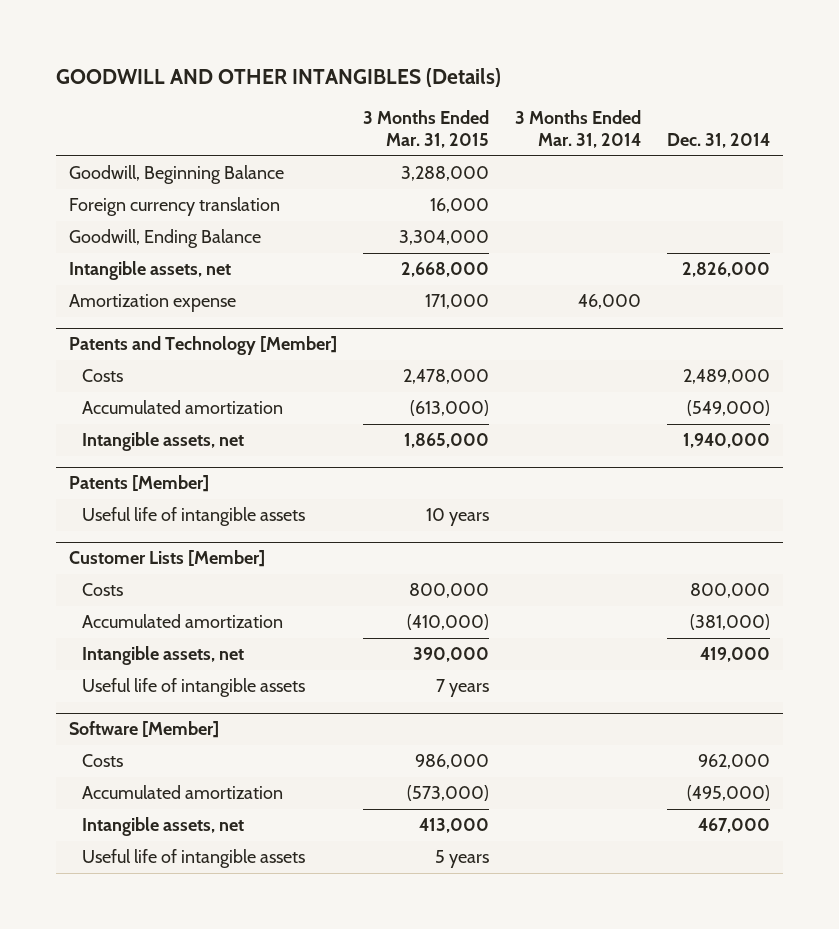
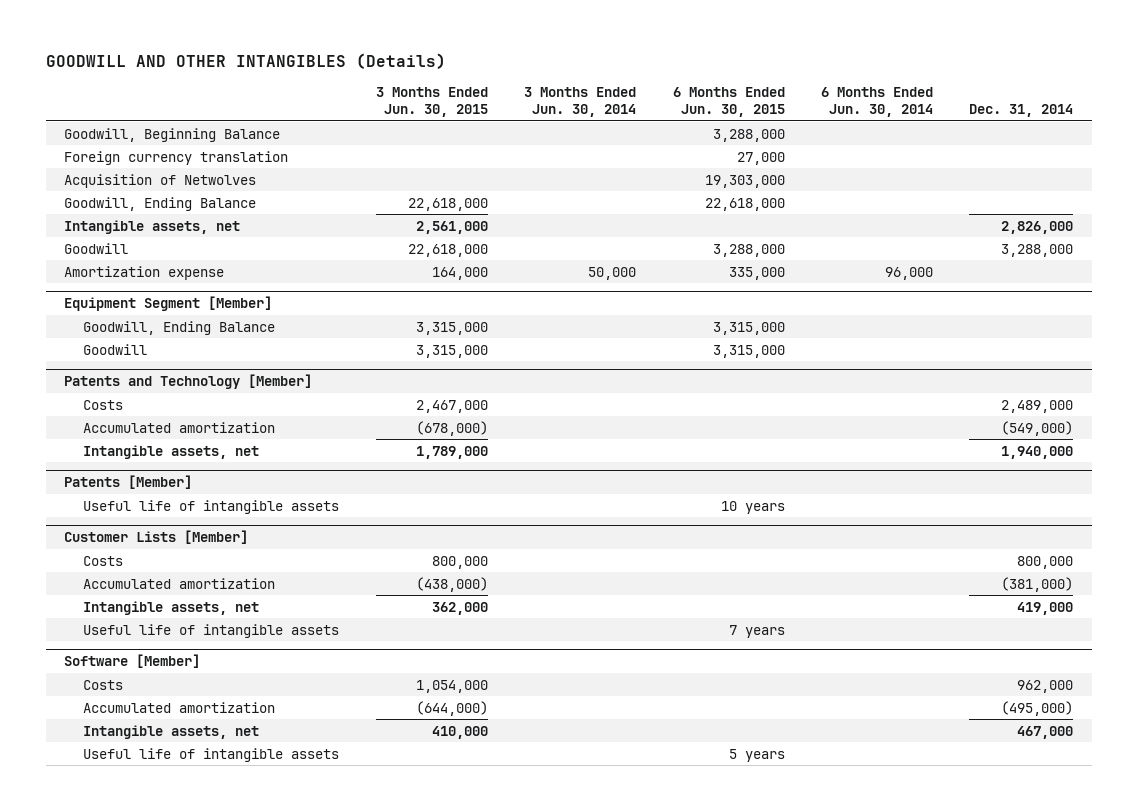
[362,110,489,149] 3 Months Ended Mar. 31, 2015 -> none
[514,110,641,149] 3 Months Ended Mar. 31, 2014 -> none
none -> [375,87,488,118] 3 Months Ended Jun. 30, 2015
none -> [524,87,637,118] 3 Months Ended Jun. 30, 2014
none -> [672,87,785,118] 6 Months Ended Jun. 30, 2015
none -> [820,87,933,118] 6 Months Ended Jun. 30, 2014
none -> [63,173,256,188] Acquisition of Netwolves
none -> [63,242,128,254] Goodwill
none -> [63,296,272,312] Equipment Segment [Member]
none -> [83,320,276,335] Goodwill, Ending Balance
none -> [83,343,148,355] Goodwill

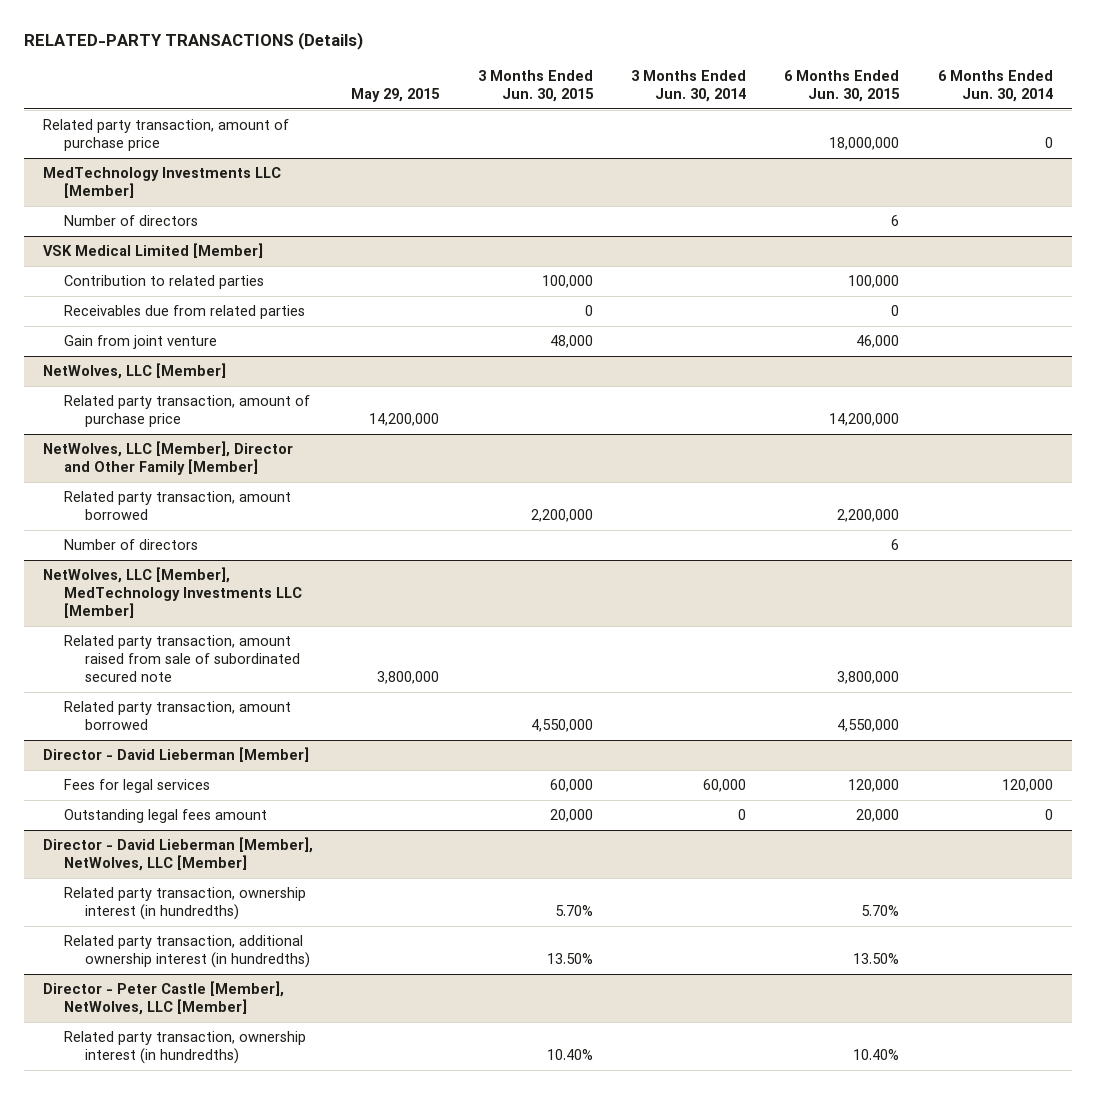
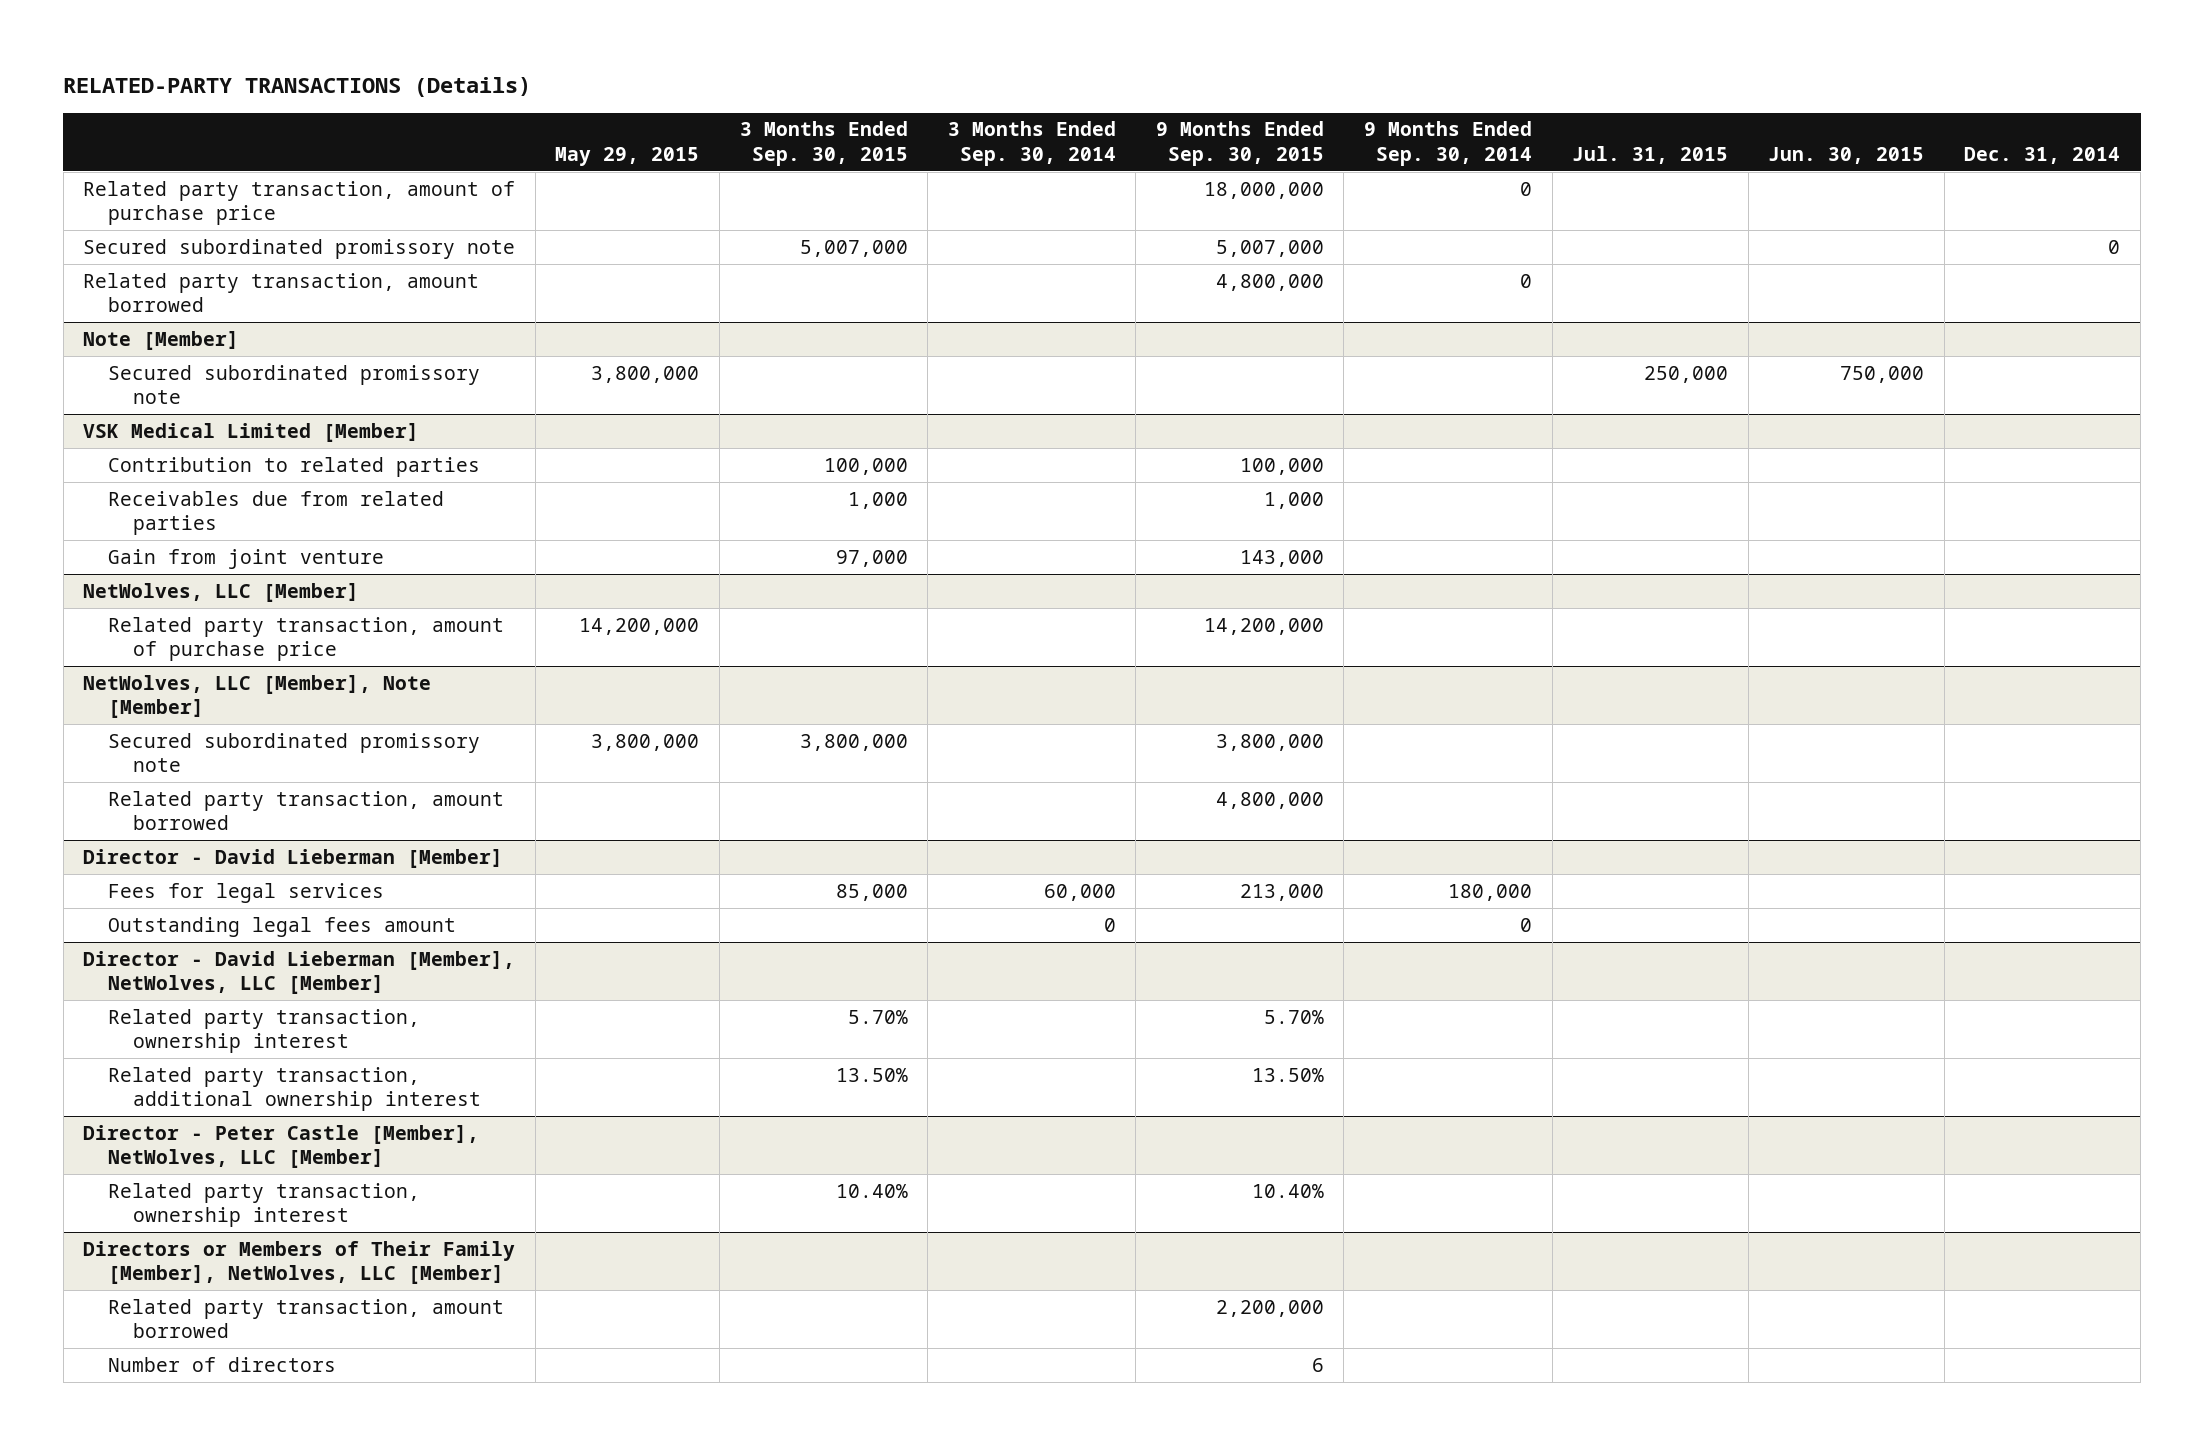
[477,69,594,103] 3 Months Ended Jun. 30, 2015 -> none
[631,69,747,103] 3 Months Ended Jun. 30, 2014 -> none
[784,69,901,103] 6 Months Ended Jun. 30, 2015 -> none
[937,69,1053,103] 6 Months Ended Jun. 30, 2014 -> none
none -> [739,121,908,166] 3 Months Ended Sep. 30, 2015
none -> [947,121,1116,166] 3 Months Ended Sep. 30, 2014
none -> [1155,121,1324,166] 9 Months Ended Sep. 30, 2015
none -> [1364,121,1533,166] 9 Months Ended Sep. 30, 2014
none -> [1572,145,1729,164] Jul. 31, 2015
none -> [1768,146,1925,164] Jun. 30, 2015
none -> [1964,146,2121,164] Dec. 31, 2014
[43,166,282,199] MedTechnology Investments LLC [Member] -> none
[63,214,198,226] Number of directors -> none
none -> [83,238,516,259] Secured subordinated promissory note
none -> [83,272,480,313] Related party transaction, amount borrowed
none -> [83,330,240,350] Note [Member]
none -> [107,364,480,405] Secured subordinated promissory note
[43,440,294,476] NetWolves, LLC [Member], Director and Other Family [Member] -> none
[63,490,291,521] Related party transaction, amount borrowed -> none
[63,538,198,550] Number of directors -> none
[43,566,302,619] NetWolves, LLC [Member], MedTechnology Investments LLC [Member] -> none
[63,634,300,683] Related party transaction, amount raised from sale of subordinated secured note -> none
[63,700,291,731] Related party transaction, amount borrowed -> none
none -> [83,674,432,719] NetWolves, LLC [Member], Note [Member]
none -> [107,732,480,773] Secured subordinated promissory note
none -> [107,790,504,831] Related party transaction, amount borrowed
[63,886,306,921] Related party transaction, ownership interest (in hundredths) -> [107,1008,420,1054] Related party transaction, ownership interest
[63,934,310,969] Related party transaction, additional ownership interest (in hundredths) -> [107,1066,481,1112] Related party transaction, additional ownership interest
[63,1030,306,1065] Related party transaction, ownership interest (in hundredths) -> [107,1182,420,1228] Related party transaction, ownership interest
none -> [83,1240,516,1285] Directors or Members of Their Family [Member], NetWolves, LLC [Member]
none -> [107,1298,504,1339] Related party transaction, amount borrowed
none -> [107,1356,336,1372] Number of directors

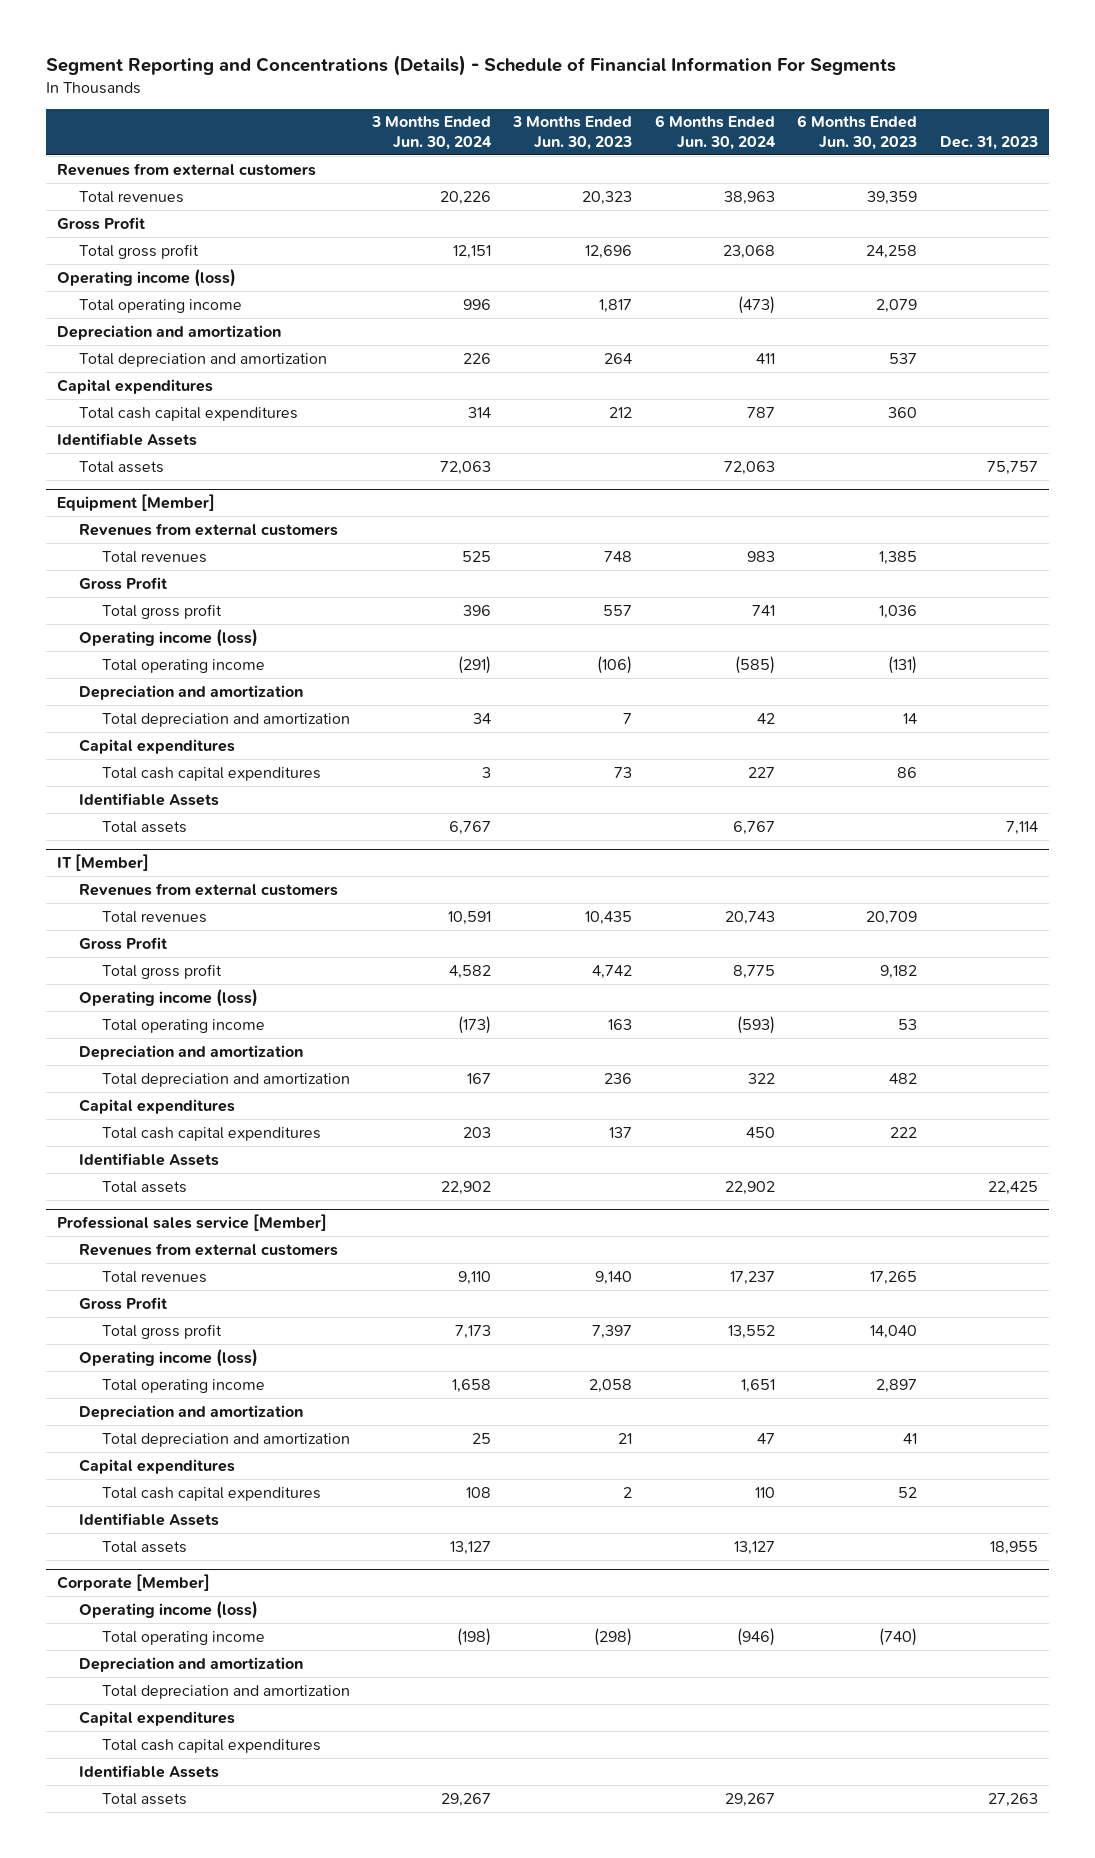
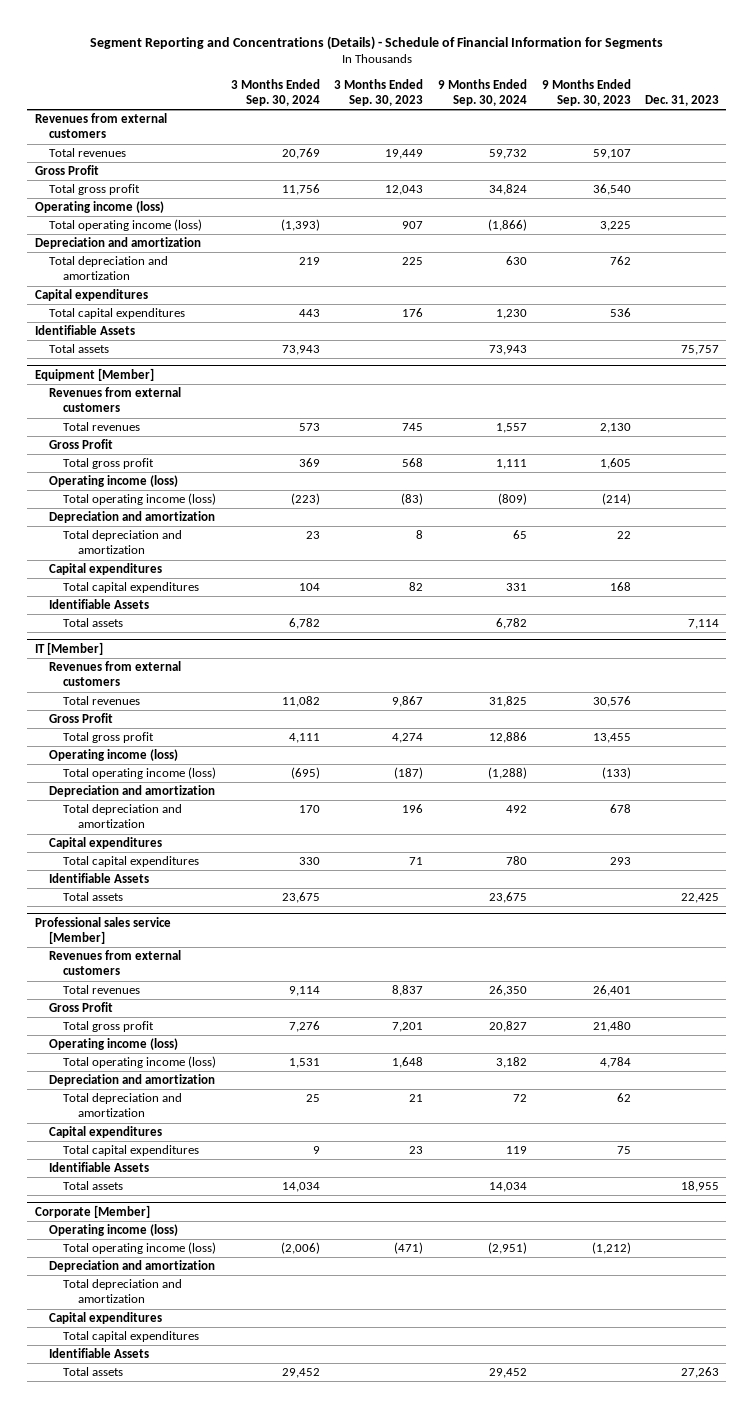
[45,54,896,76] Segment Reporting and Concentrations (Details) - Schedule of Financial Information For Segments -> [89,35,663,50] Segment Reporting and Concentrations (Details) - Schedule of Financial Information for Segments
[371,116,493,150] 3 Months Ended Jun. 30, 2024 -> none
[512,116,633,150] 3 Months Ended Jun. 30, 2023 -> none
[654,115,776,150] 6 Months Ended Jun. 30, 2024 -> none
[797,115,918,150] 6 Months Ended Jun. 30, 2023 -> none
none -> [230,78,320,106] 3 Months Ended Sep. 30, 2024
none -> [334,78,424,106] 3 Months Ended Sep. 30, 2023
none -> [438,78,528,106] 9 Months Ended Sep. 30, 2024
none -> [541,78,631,106] 9 Months Ended Sep. 30, 2023
[79,298,243,313] Total operating income -> [49,219,203,232] Total operating income (loss)
[79,406,299,421] Total cash capital expenditures -> [49,308,186,320] Total capital expenditures
[101,658,265,673] Total operating income -> [63,493,217,506] Total operating income (loss)
[101,766,321,781] Total cash capital expenditures -> [63,582,200,594] Total capital expenditures
[101,1018,265,1033] Total operating income -> [63,767,217,780] Total operating income (loss)
[101,1126,321,1141] Total cash capital expenditures -> [63,856,200,868] Total capital expenditures
[101,1378,265,1393] Total operating income -> [63,1056,217,1069] Total operating income (loss)
[101,1486,321,1501] Total cash capital expenditures -> [63,1145,200,1157] Total capital expenditures
[101,1630,265,1645] Total operating income -> [63,1242,217,1255] Total operating income (loss)
[101,1738,321,1753] Total cash capital expenditures -> [63,1331,200,1343] Total capital expenditures

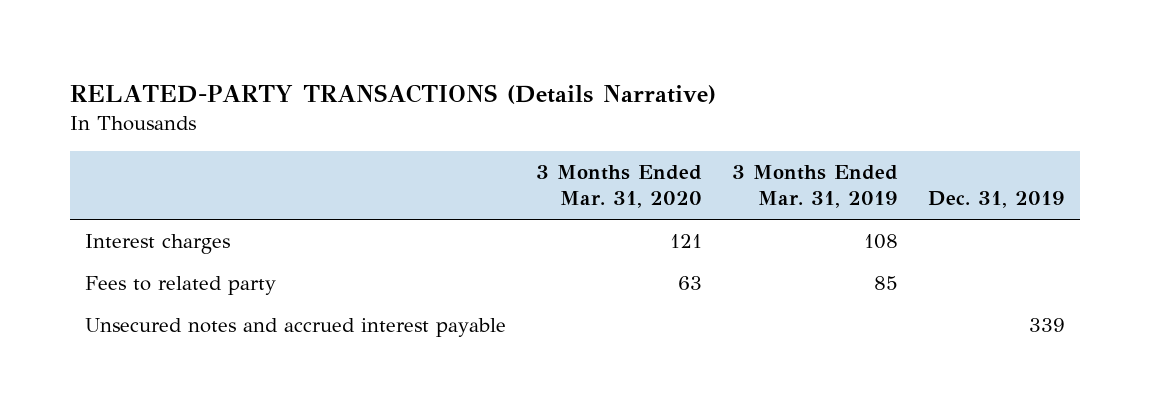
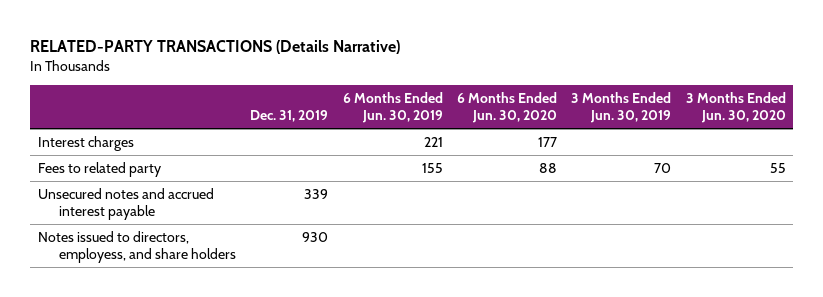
[535,164,702,209] 3 Months Ended Mar. 31, 2020 -> none
[731,164,898,209] 3 Months Ended Mar. 31, 2019 -> none
none -> [342,92,443,124] 6 Months Ended Jun. 30, 2019
none -> [456,92,557,124] 6 Months Ended Jun. 30, 2020
none -> [571,92,672,124] 3 Months Ended Jun. 30, 2019
none -> [685,92,786,124] 3 Months Ended Jun. 30, 2020
none -> [37,231,236,263] Notes issued to directors, employess, and share holders

